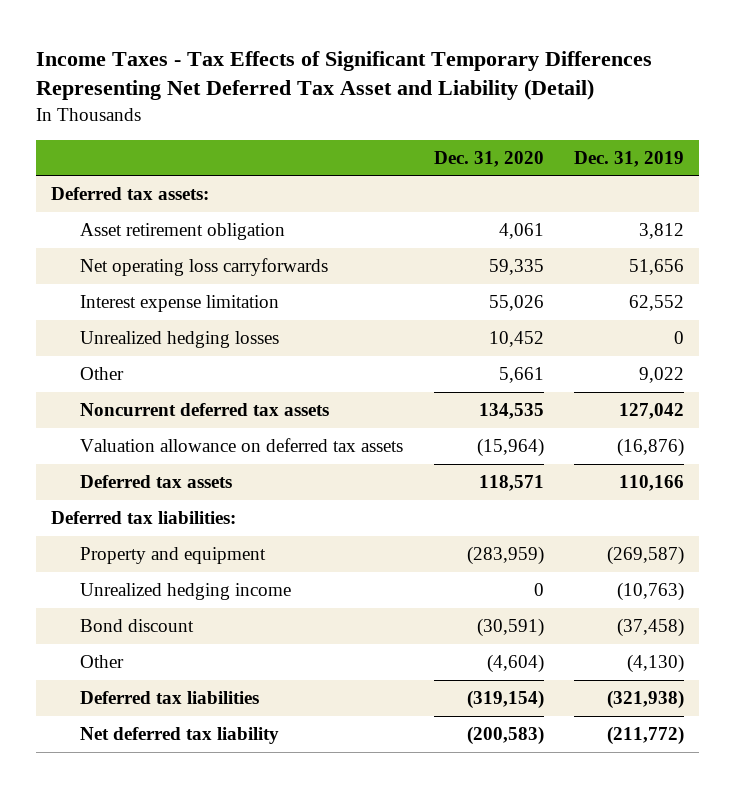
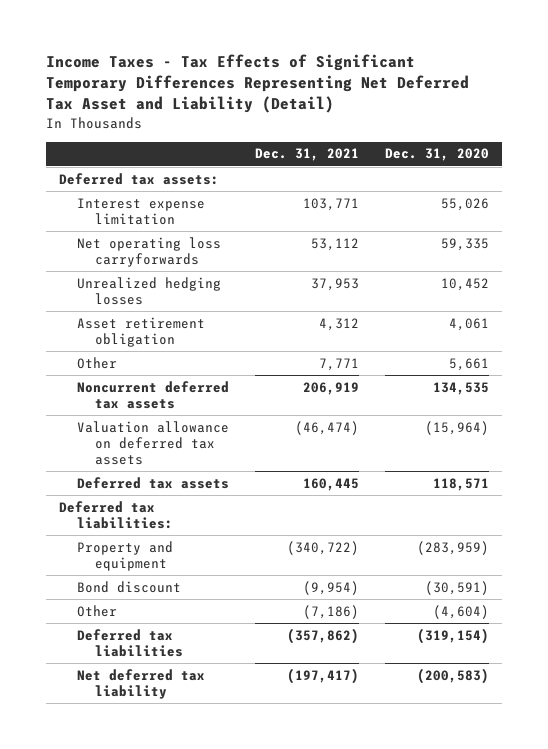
[573,150,684,167] Dec. 31, 2019 -> none
none -> [255,148,360,162] Dec. 31, 2021
[80,258,329,277] Net operating loss carryforwards -> [76,236,221,267] Net operating loss carryforwards
[80,223,286,241] Asset retirement obligation -> [76,316,205,347] Asset retirement obligation
[80,583,292,601] Unrealized hedging income -> none

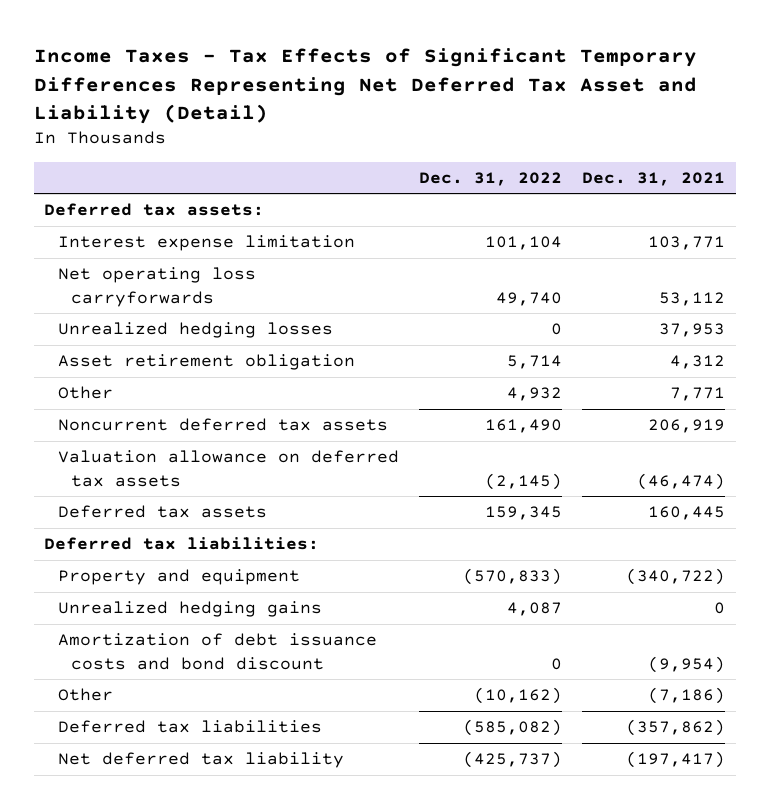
[385,148,490,162] Dec. 31, 2020 -> none
none -> [419,171,563,186] Dec. 31, 2022
none -> [57,601,322,618] Unrealized hedging gains
[76,580,181,593] Bond discount -> [57,633,377,670] Amortization of debt issuance costs and bond discount

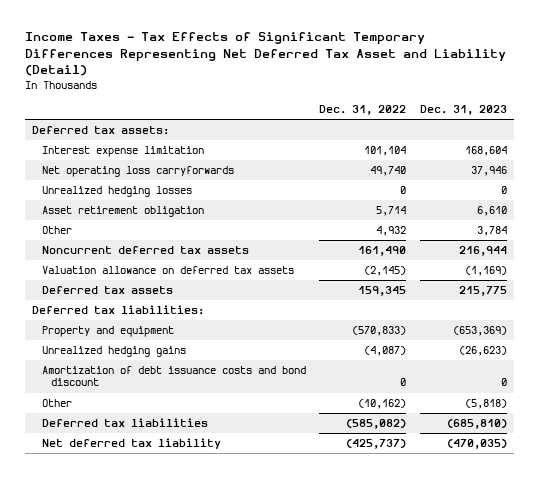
[582,171,726,186] Dec. 31, 2021 -> none
none -> [420,105,508,116] Dec. 31, 2023
[507,602,563,617] 4,087 -> [364,346,407,357] (4,087)

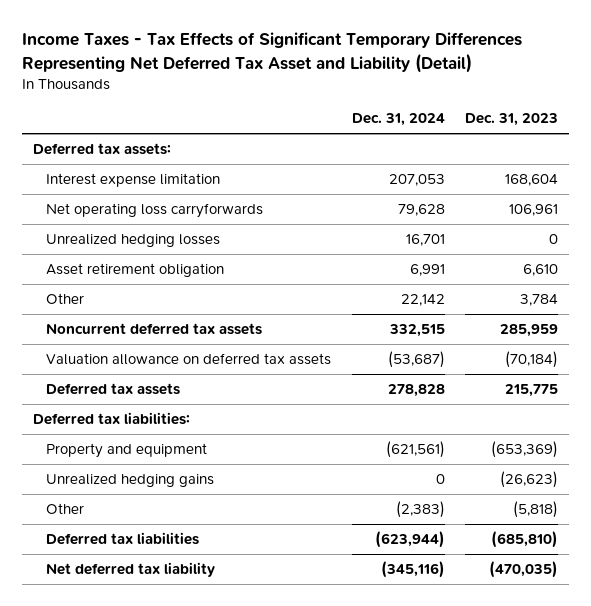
[319,105,407,116] Dec. 31, 2022 -> none
none -> [351,113,445,127] Dec. 31, 2024
[471,166,508,177] 37,946 -> [509,203,559,216] 106,961
[459,246,508,257] 216,944 -> [500,323,559,337] 285,959
[465,266,508,277] (1,169) -> [505,350,559,368] (70,184)
[41,366,306,387] Amortization of debt issuance costs and bond discount -> none

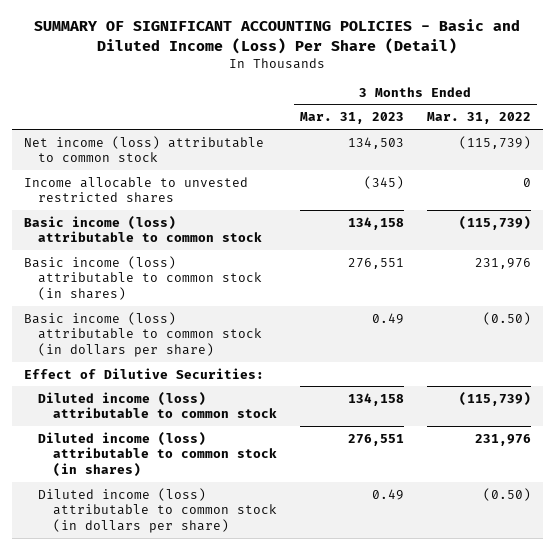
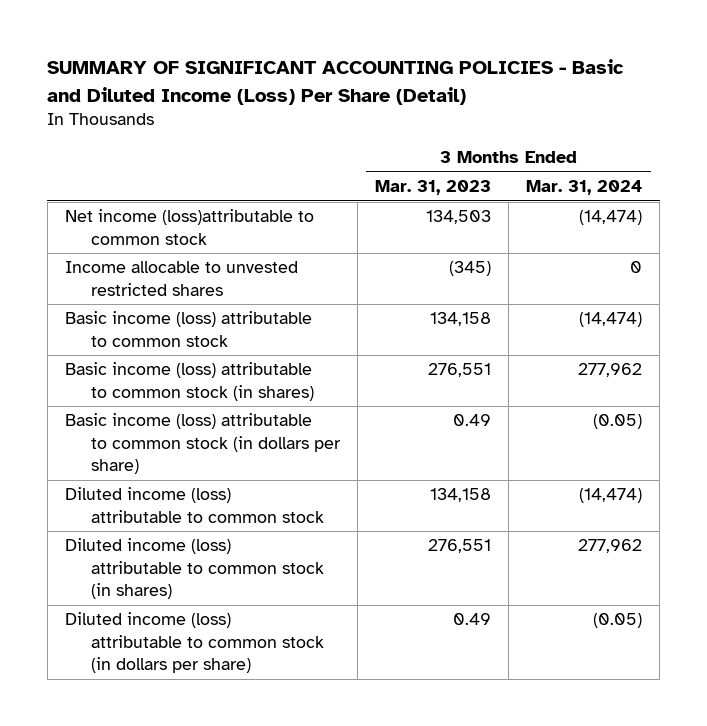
[427,112,532,125] Mar. 31, 2022 -> none
none -> [526,180,643,196] Mar. 31, 2024
[23,135,264,163] Net income (loss) attributable to common stock -> [64,209,314,245] Net income (loss)attributable to common stock
[23,367,264,379] Effect of Dilutive Securities: -> none

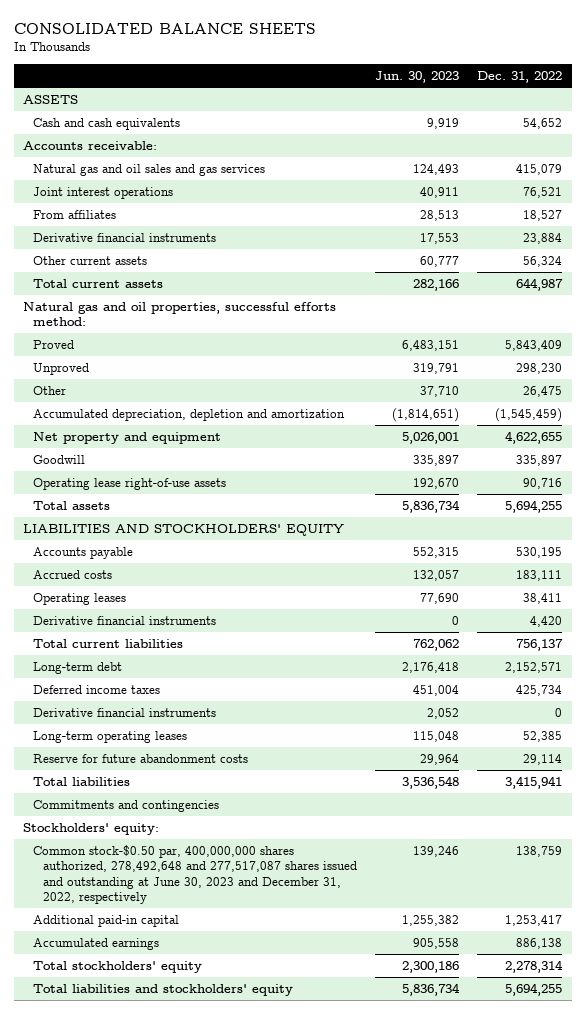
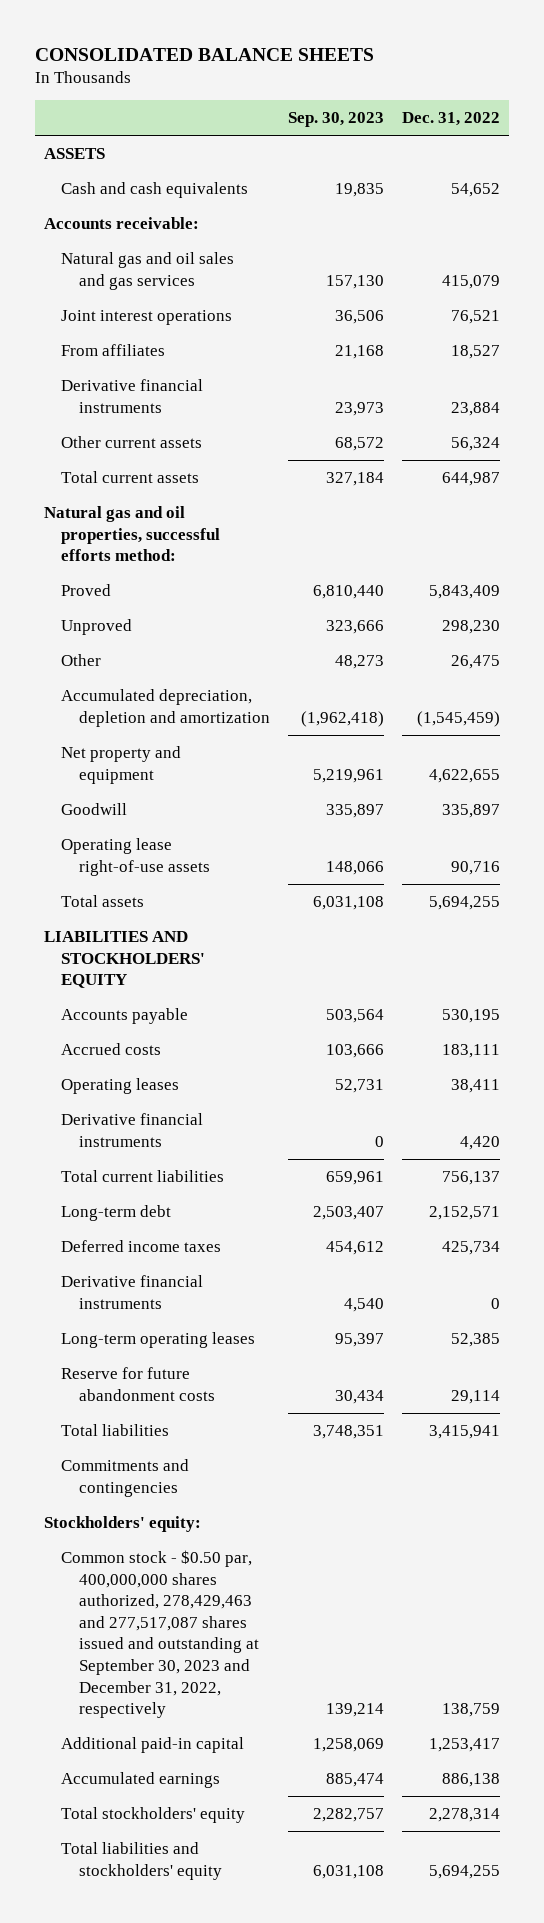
[374,71,459,84] Jun. 30, 2023 -> none
none -> [287,112,384,128] Sep. 30, 2023
[32,844,357,905] Common stock-$0.50 par, 400,000,000 shares authorized, 278,492,648 and 277,517,087 shares issued and outstanding at June 30, 2023 and December 31, 2022, respectively -> [61,1550,259,1719] Common stock - $0.50 par, 400,000,000 shares authorized, 278,429,463 and 277,517,087 shares issued and outstanding at September 30, 2023 and December 31, 2022, respectively

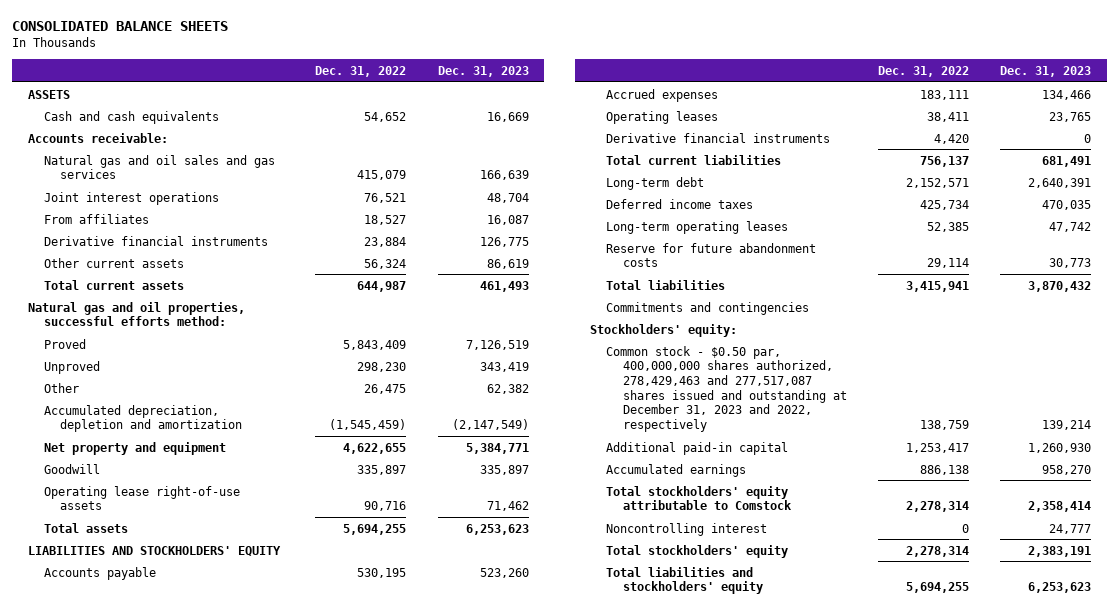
[287,112,384,128] Sep. 30, 2023 -> none
none -> [437,66,529,78] Dec. 31, 2023
[61,1043,162,1056] Accrued costs -> [606,88,719,102] Accrued expenses
[61,1275,204,1309] Derivative financial instruments -> none
[61,1550,259,1719] Common stock - $0.50 par, 400,000,000 shares authorized, 278,429,463 and 277,517,087 shares issued and outstanding at September 30, 2023 and December 31, 2022, respectively -> [606,345,847,432] Common stock - $0.50 par, 400,000,000 shares authorized, 278,429,463 and 277,517,087 shares issued and outstanding at December 31, 2023 and 2022, respectively
none -> [606,485,792,511] Total stockholders' equity attributable to Comstock
none -> [606,522,768,536] Noncontrolling interest

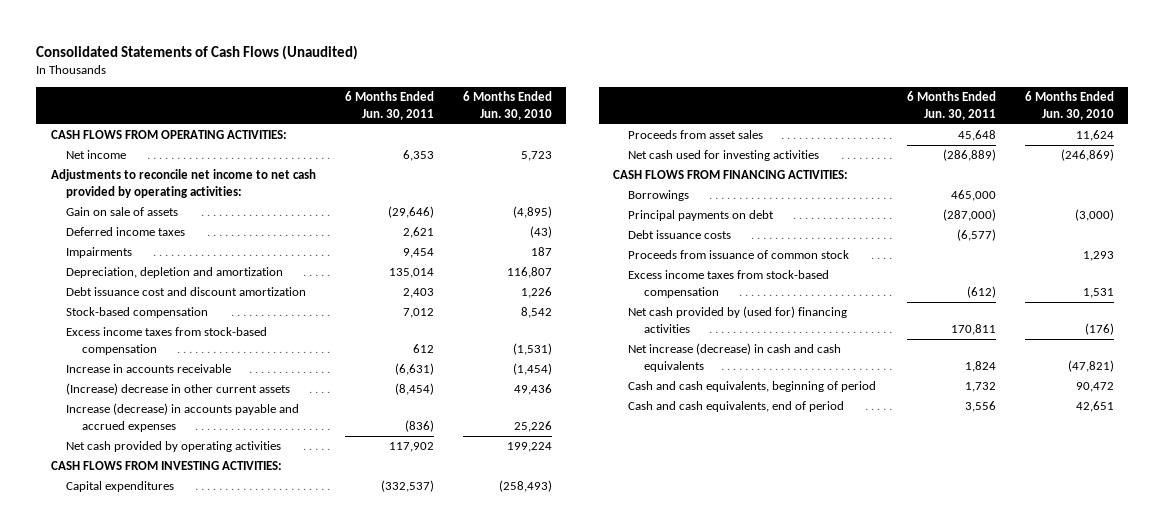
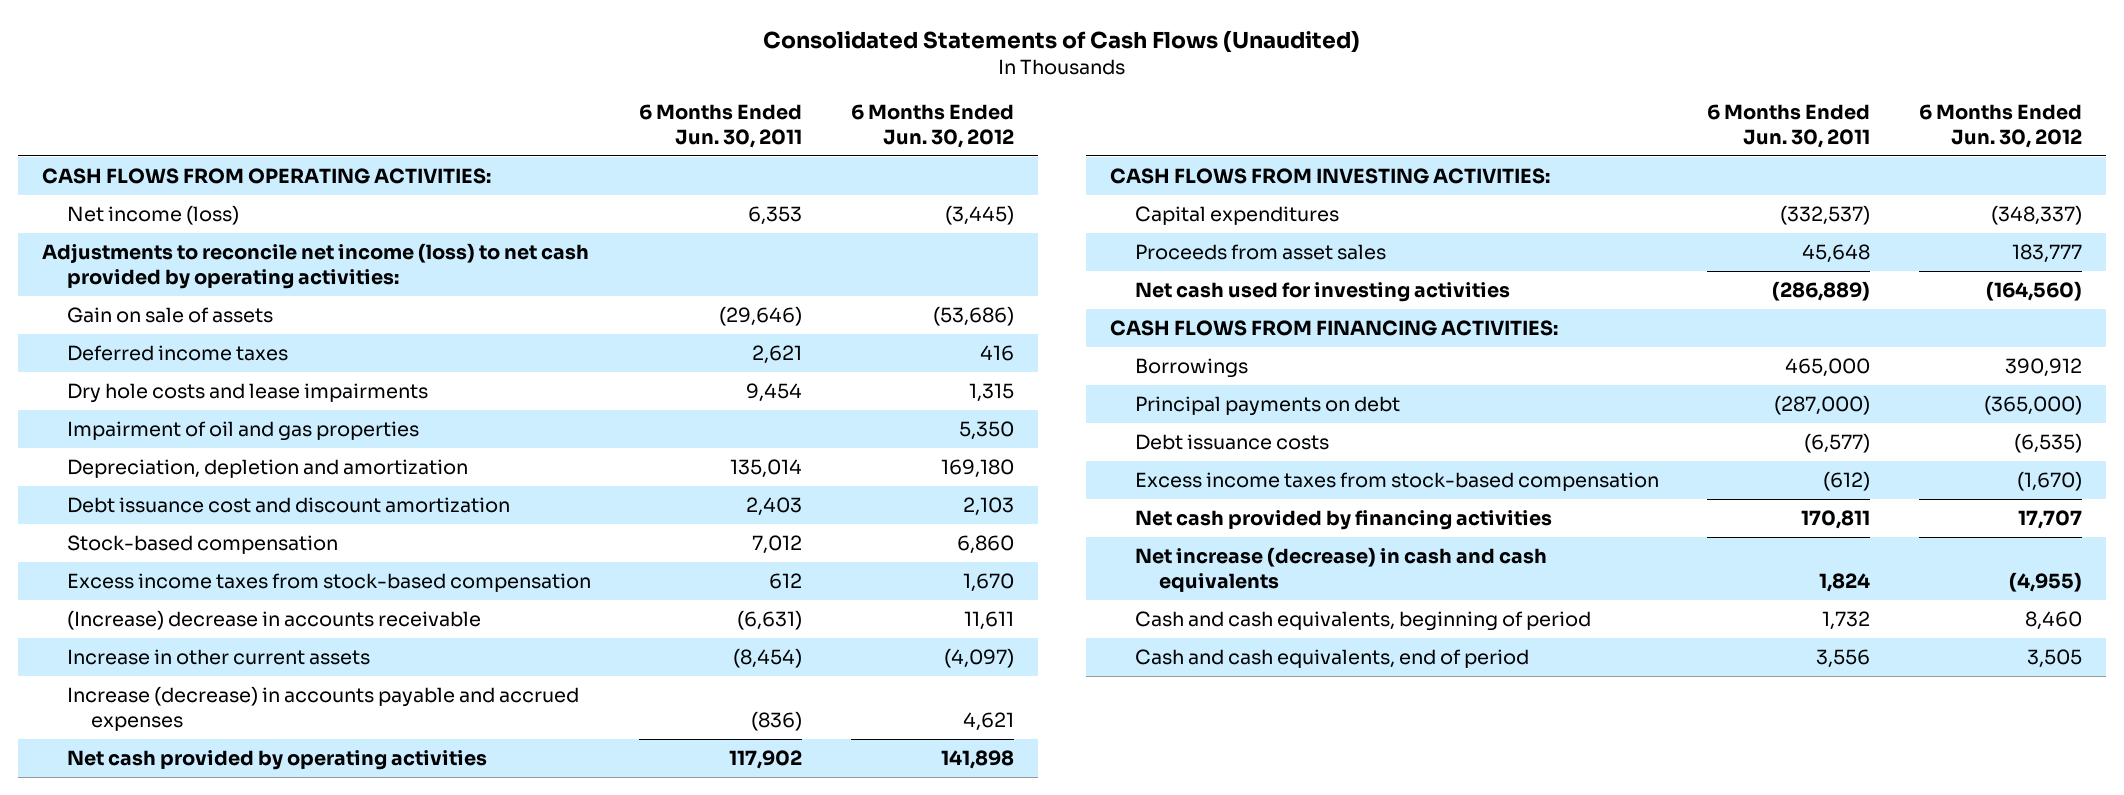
[462,91,552,120] 6 Months Ended Jun. 30, 2010 -> none
none -> [850,104,1014,149] 6 Months Ended Jun. 30, 2012
[66,150,127,160] Net income -> [66,204,239,225] Net income (loss)
[50,169,316,198] Adjustments to reconcile net income to net cash provided by operating activities: -> [42,242,590,289] Adjustments to reconcile net income (loss) to net cash provided by operating activities:
[66,247,133,259] Impairments -> [66,382,428,403] Dry hole costs and lease impairments
none -> [66,420,419,441] Impairment of oil and gas properties
[66,364,232,374] Increase in accounts receivable -> [66,609,481,630] (Increase) decrease in accounts receivable
[66,383,291,396] (Increase) decrease in other current assets -> [66,648,370,665] Increase in other current assets
[628,250,850,260] Proceeds from issuance of common stock -> none
[628,306,848,333] Net cash provided by (used for) financing activities -> [1134,509,1552,530] Net cash provided by financing activities

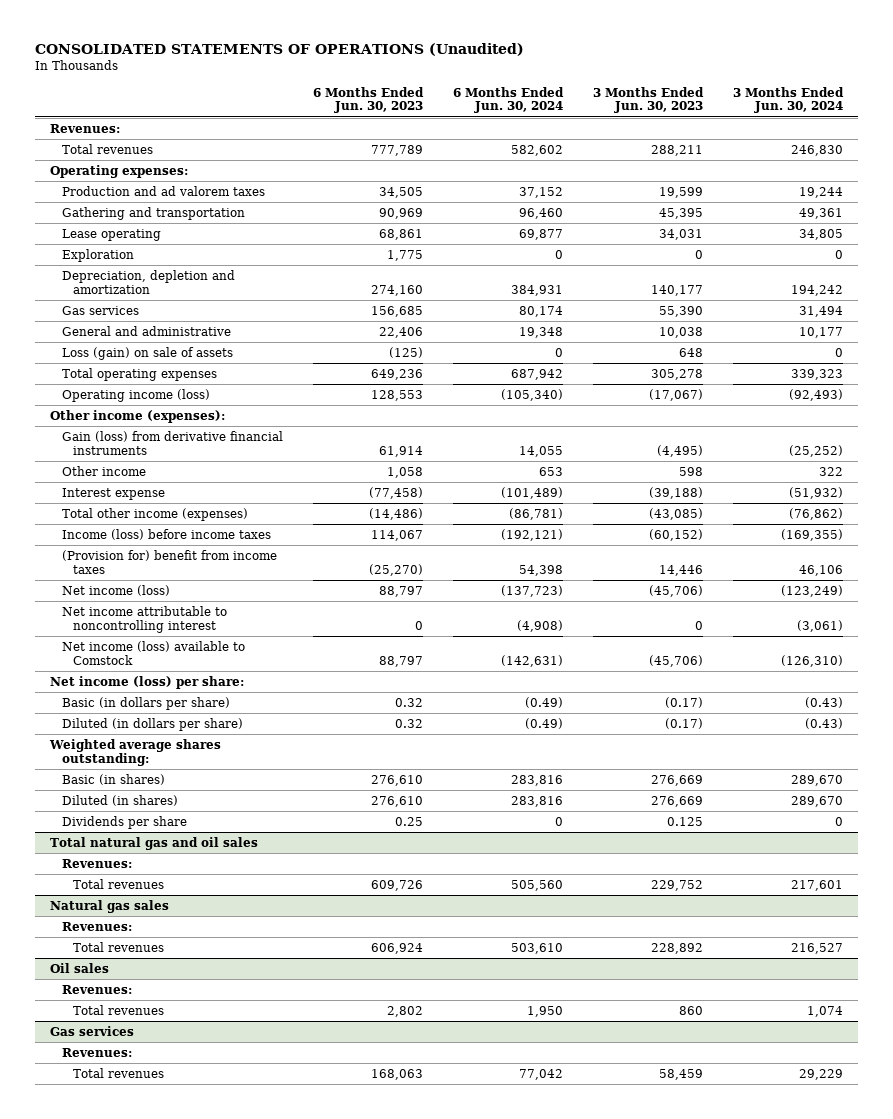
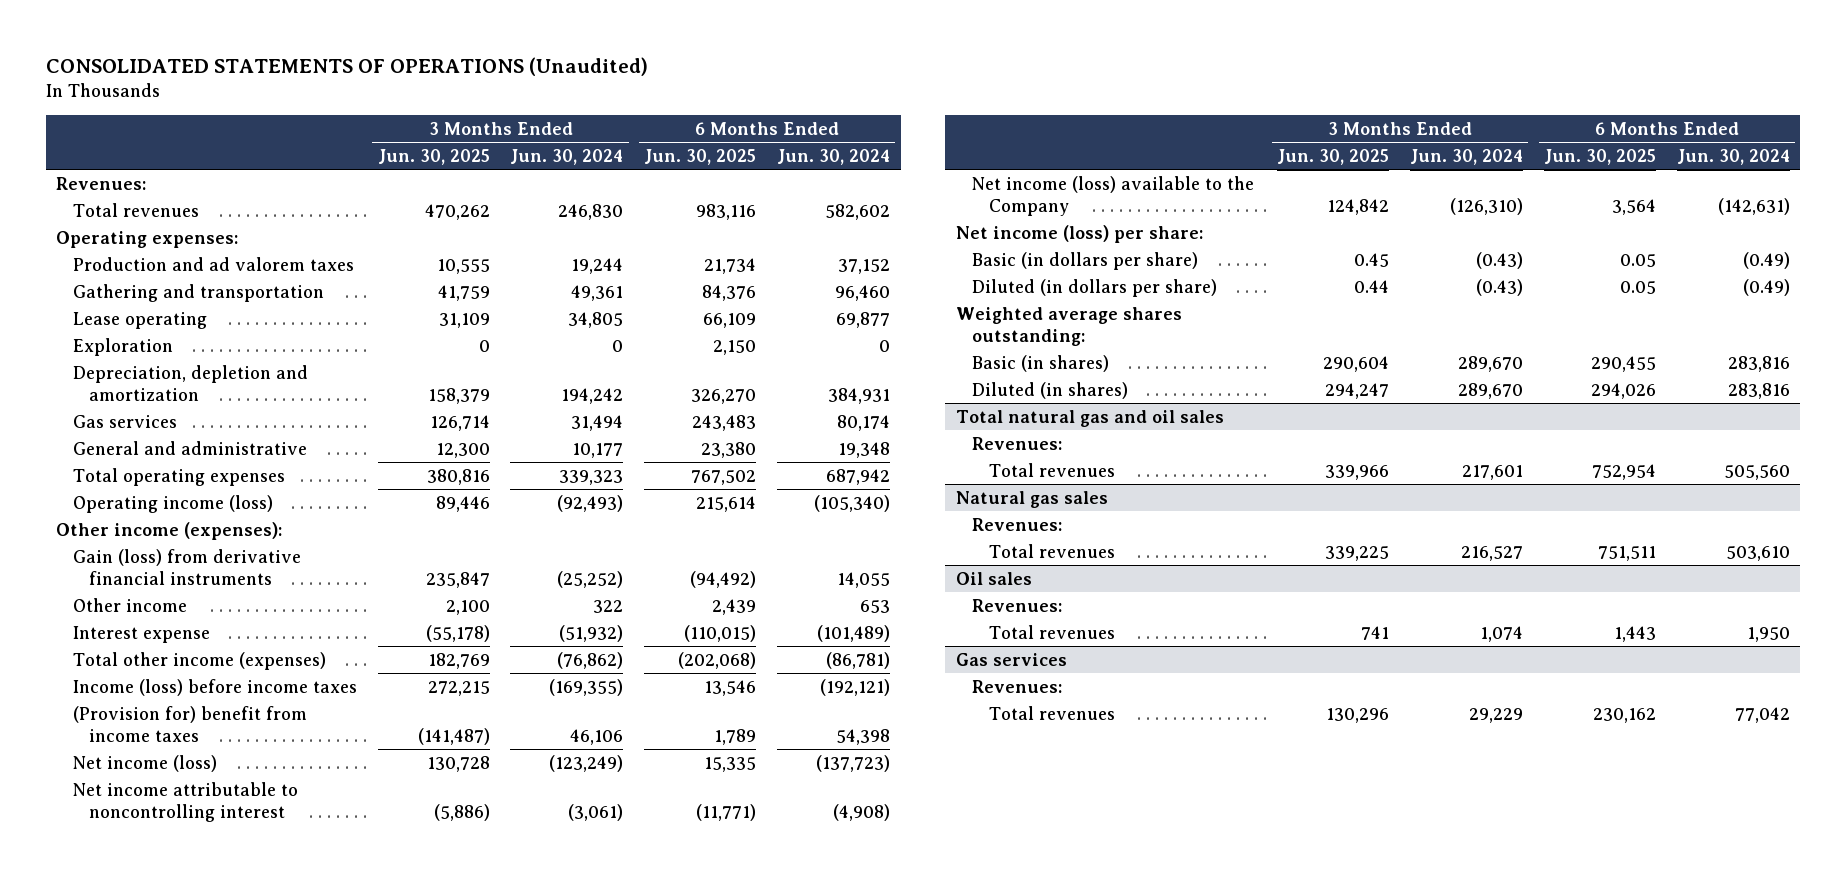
[312,86,424,114] 6 Months Ended Jun. 30, 2023 -> none
[592,86,704,114] 3 Months Ended Jun. 30, 2023 -> none
none -> [377,148,490,165] Jun. 30, 2025
none -> [644,148,757,165] Jun. 30, 2025
[61,347,233,361] Loss (gain) on sale of assets -> none
[61,641,245,665] Net income (loss) available to Comstock -> [972,175,1255,216] Net income (loss) available to the Company
[61,816,187,830] Dividends per share -> none

